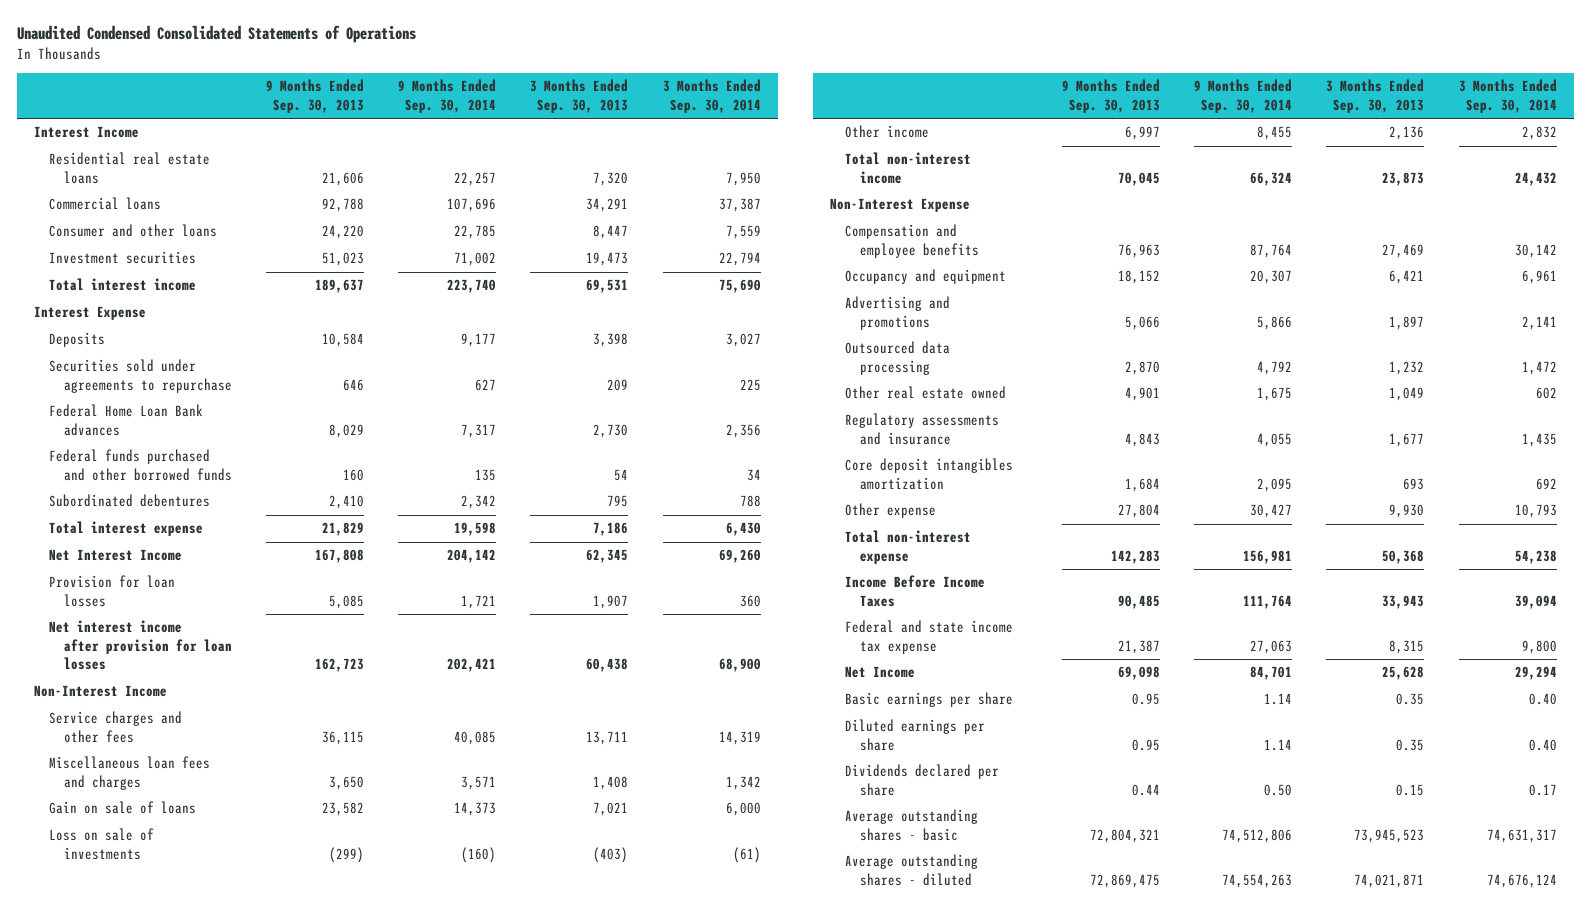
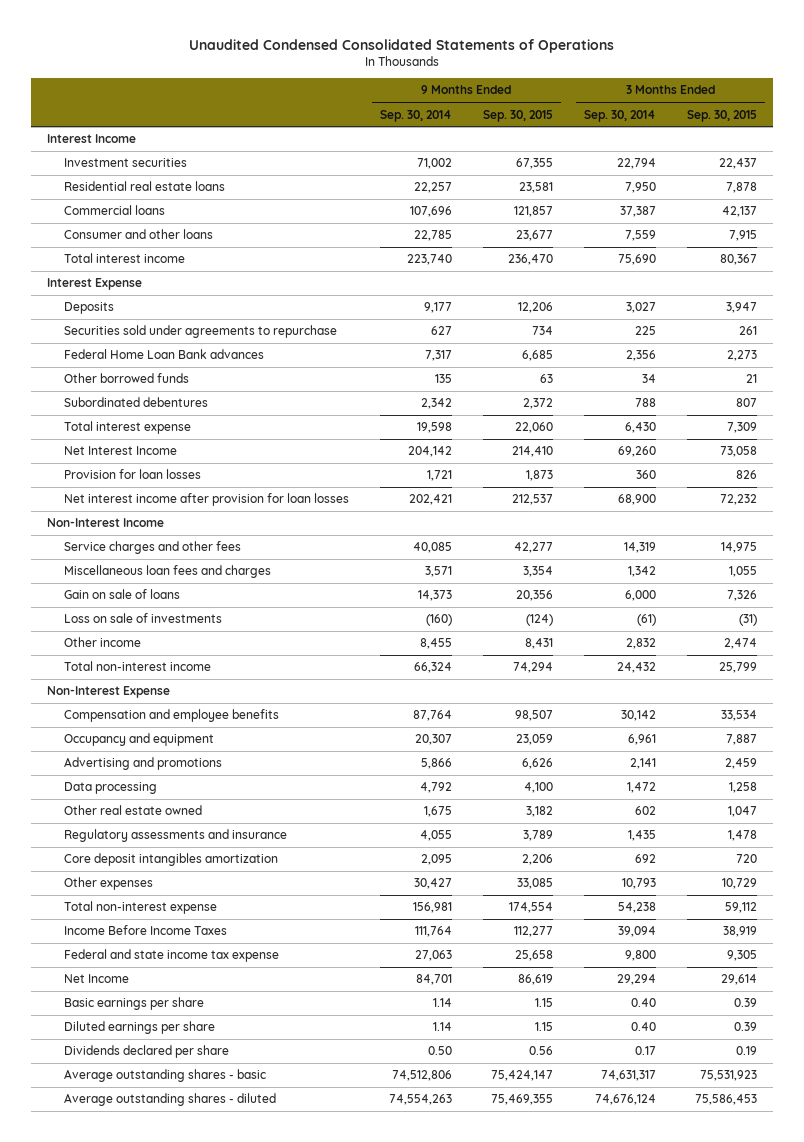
[266,79,365,113] 9 Months Ended Sep. 30, 2013 -> none
[530,79,629,113] 3 Months Ended Sep. 30, 2013 -> none
none -> [483,109,554,122] Sep. 30, 2015
none -> [687,109,758,122] Sep. 30, 2015
[49,251,197,265] Investment securities -> [63,158,187,168] Investment securities
[49,449,233,481] Federal funds purchased and other borrowed funds -> [63,373,189,384] Other borrowed funds
[845,341,951,375] Outsourced data processing -> [63,782,157,795] Data processing
[845,503,937,519] Other expense -> [63,877,153,891] Other expenses

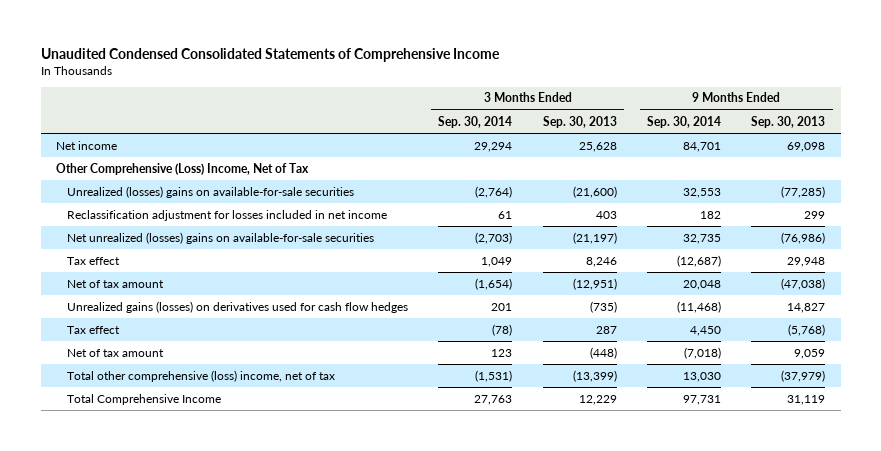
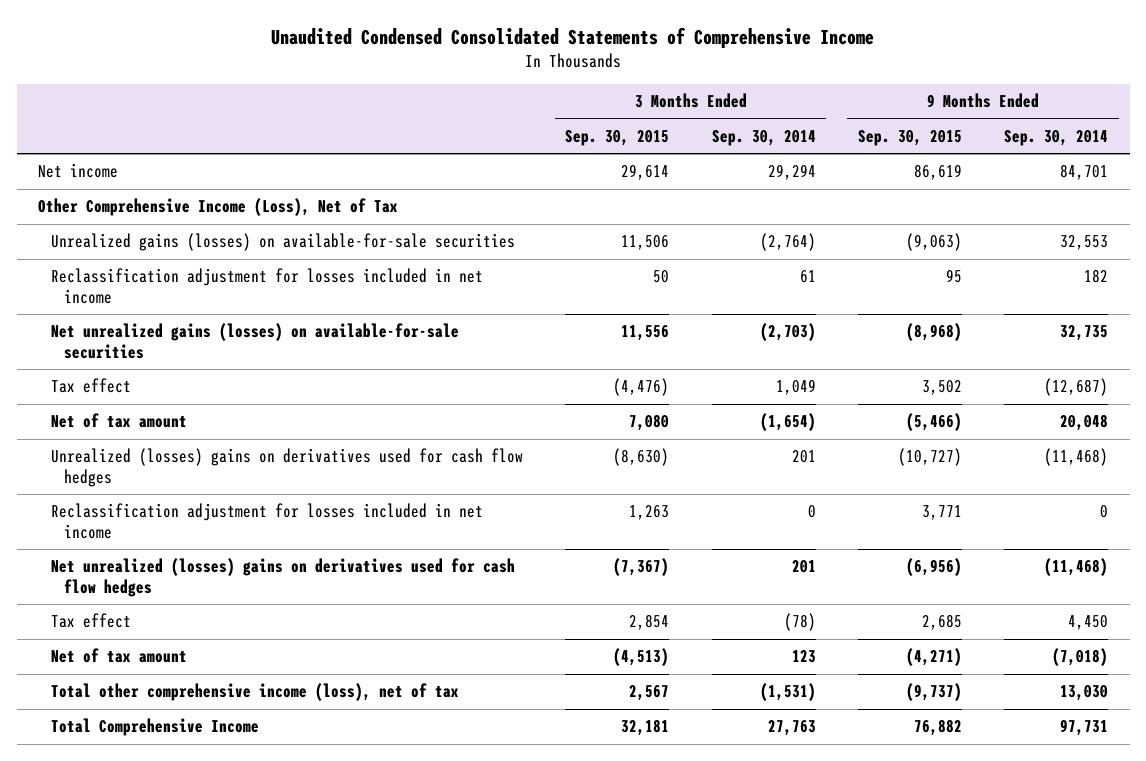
[542,115,617,128] Sep. 30, 2013 -> none
[751,115,826,128] Sep. 30, 2013 -> none
none -> [565,129,670,146] Sep. 30, 2015
none -> [858,129,963,146] Sep. 30, 2015
[56,162,310,175] Other Comprehensive (Loss) Income, Net of Tax -> [37,198,398,217] Other Comprehensive Income (Loss), Net of Tax
[67,185,355,198] Unrealized (losses) gains on available-for-sale securities -> [51,233,516,252] Unrealized gains (losses) on available-for-sale securities
[67,231,375,244] Net unrealized (losses) gains on available-for-sale securities -> [51,323,460,360] Net unrealized gains (losses) on available-for-sale securities
[67,300,409,313] Unrealized gains (losses) on derivatives used for cash flow hedges -> [51,448,524,488] Unrealized (losses) gains on derivatives used for cash flow hedges
none -> [51,503,484,540] Reclassification adjustment for losses included in net income
none -> [51,558,516,598] Net unrealized (losses) gains on derivatives used for cash flow hedges
[67,369,336,382] Total other comprehensive (loss) income, net of tax -> [51,683,460,702] Total other comprehensive income (loss), net of tax

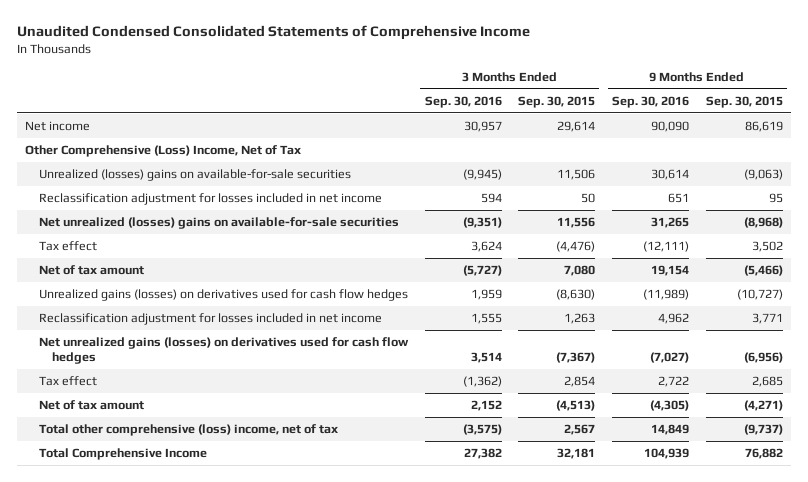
[711,129,816,146] Sep. 30, 2014 -> none
[1004,129,1109,146] Sep. 30, 2014 -> none
none -> [424,95,502,108] Sep. 30, 2016
none -> [611,95,689,108] Sep. 30, 2016
[37,198,398,217] Other Comprehensive Income (Loss), Net of Tax -> [25,144,302,157] Other Comprehensive (Loss) Income, Net of Tax
[51,233,516,252] Unrealized gains (losses) on available-for-sale securities -> [38,168,351,181] Unrealized (losses) gains on available-for-sale securities
[51,323,460,360] Net unrealized gains (losses) on available-for-sale securities -> [38,216,399,229] Net unrealized (losses) gains on available-for-sale securities
[51,448,524,488] Unrealized (losses) gains on derivatives used for cash flow hedges -> [38,288,408,301] Unrealized gains (losses) on derivatives used for cash flow hedges
[51,558,516,598] Net unrealized (losses) gains on derivatives used for cash flow hedges -> [38,336,409,365] Net unrealized gains (losses) on derivatives used for cash flow hedges
[51,683,460,702] Total other comprehensive income (loss), net of tax -> [38,423,338,436] Total other comprehensive (loss) income, net of tax

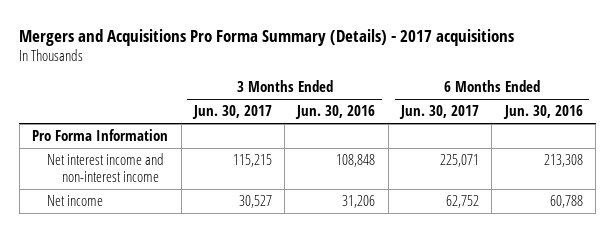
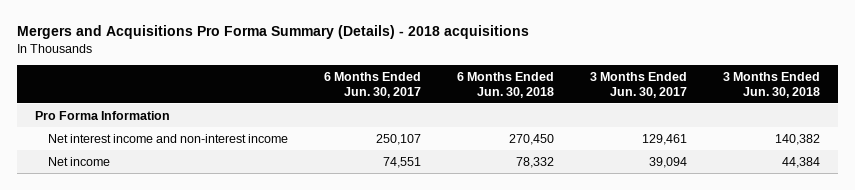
[19,28,515,46] Mergers and Acquisitions Pro Forma Summary (Details) - 2017 acquisitions -> [16,25,529,40] Mergers and Acquisitions Pro Forma Summary (Details) - 2018 acquisitions
[295,105,376,120] Jun. 30, 2016 -> none
[502,105,583,120] Jun. 30, 2016 -> none
none -> [457,71,555,98] 6 Months Ended Jun. 30, 2018
none -> [723,71,821,98] 3 Months Ended Jun. 30, 2018
[232,154,272,168] 115,215 -> [642,133,688,145] 129,461
[440,154,480,168] 225,071 -> [376,133,422,145] 250,107
[238,195,272,209] 30,527 -> [649,156,688,168] 39,094
[446,195,480,209] 62,752 -> [383,156,422,168] 74,551

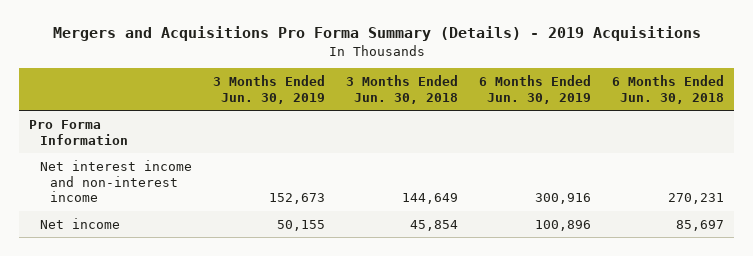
[16,25,529,40] Mergers and Acquisitions Pro Forma Summary (Details) - 2018 acquisitions -> [52,26,701,42] Mergers and Acquisitions Pro Forma Summary (Details) - 2019 Acquisitions
[324,71,422,98] 6 Months Ended Jun. 30, 2017 -> none
[590,71,688,98] 3 Months Ended Jun. 30, 2017 -> none
none -> [212,75,325,104] 3 Months Ended Jun. 30, 2019
none -> [478,75,591,104] 6 Months Ended Jun. 30, 2019
[509,133,555,145] 270,450 -> [667,193,724,205] 270,231
[775,133,821,145] 140,382 -> [401,193,458,205] 144,649
[516,156,555,168] 78,332 -> [675,219,724,231] 85,697
[782,156,821,168] 44,384 -> [409,219,458,231] 45,854

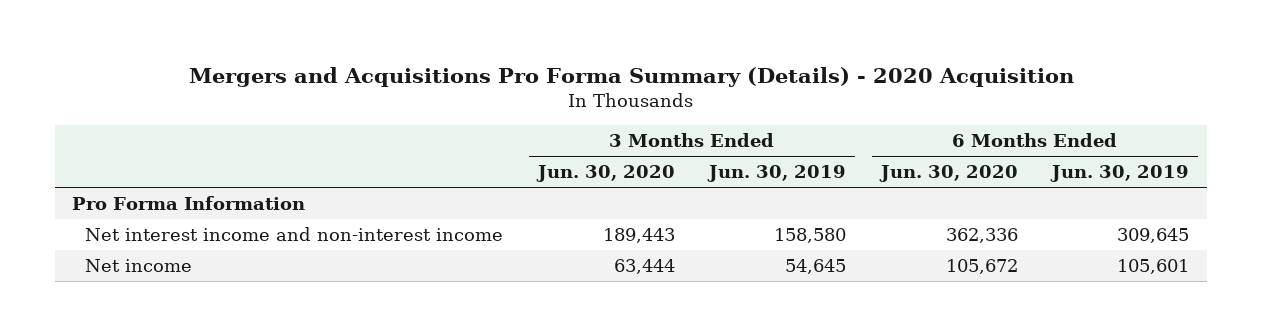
[52,26,701,42] Mergers and Acquisitions Pro Forma Summary (Details) - 2019 Acquisitions -> [188,66,1074,87] Mergers and Acquisitions Pro Forma Summary (Details) - 2020 Acquisition
[345,75,458,104] 3 Months Ended Jun. 30, 2018 -> none
[611,75,724,104] 6 Months Ended Jun. 30, 2018 -> none
none -> [535,165,675,183] Jun. 30, 2020
none -> [878,165,1018,183] Jun. 30, 2020
[268,193,325,205] 152,673 -> [774,228,847,244] 158,580
[534,193,591,205] 300,916 -> [1117,228,1190,244] 309,645
[276,219,325,231] 50,155 -> [785,259,847,275] 54,645
[534,219,591,231] 100,896 -> [1117,259,1190,275] 105,601

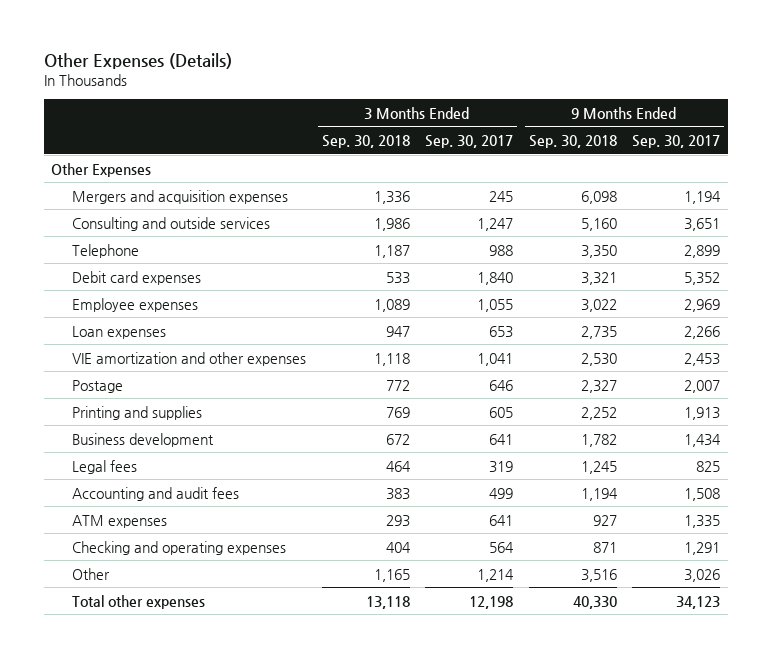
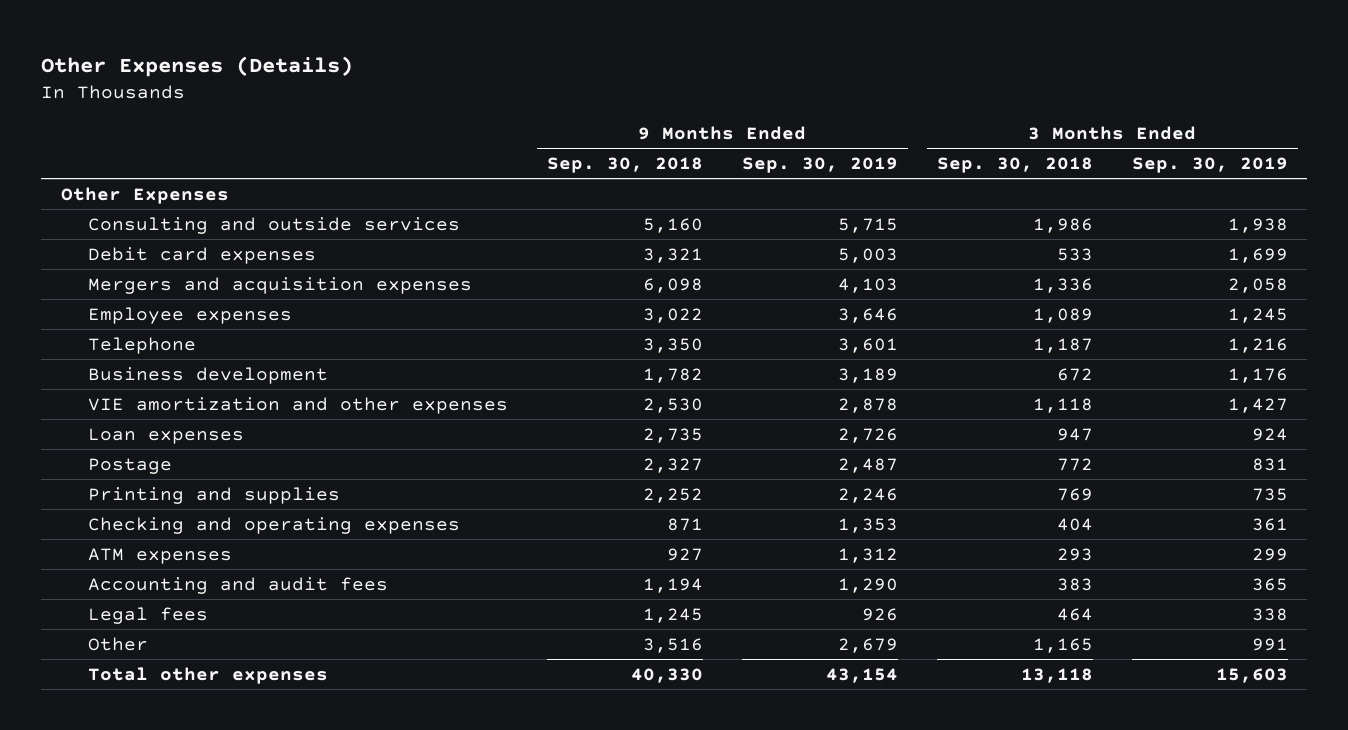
[425,135,514,149] Sep. 30, 2017 -> none
[631,135,720,149] Sep. 30, 2017 -> none
none -> [741,156,898,173] Sep. 30, 2019
none -> [1131,156,1288,173] Sep. 30, 2019
[72,189,289,204] Mergers and acquisition expenses -> [87,276,472,294] Mergers and acquisition expenses
[72,243,140,258] Telephone -> [87,336,196,354] Telephone
[72,432,215,447] Business development -> [87,366,328,384] Business development
[72,325,167,339] Loan expenses -> [87,427,244,444] Loan expenses
[72,514,168,528] ATM expenses -> [87,547,232,564] ATM expenses
[72,486,240,501] Accounting and audit fees -> [87,576,388,594] Accounting and audit fees
[72,459,138,474] Legal fees -> [87,606,208,624] Legal fees

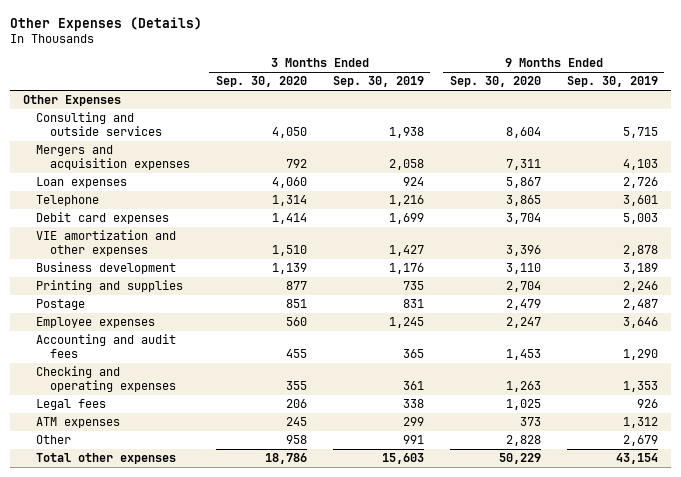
[546,156,703,173] Sep. 30, 2018 -> none
[936,156,1093,173] Sep. 30, 2018 -> none
none -> [215,76,307,88] Sep. 30, 2020
none -> [449,76,541,88] Sep. 30, 2020
[87,427,244,444] Loan expenses -> [36,177,128,189] Loan expenses
[87,246,316,264] Debit card expenses -> [36,212,170,225] Debit card expenses
[87,366,328,384] Business development -> [36,262,177,275] Business development
[87,457,172,474] Postage -> [36,299,86,311] Postage
[87,306,292,324] Employee expenses -> [36,317,156,329] Employee expenses
[87,516,460,534] Checking and operating expenses -> [36,366,176,393] Checking and operating expenses
[87,547,232,564] ATM expenses -> [36,417,121,429] ATM expenses

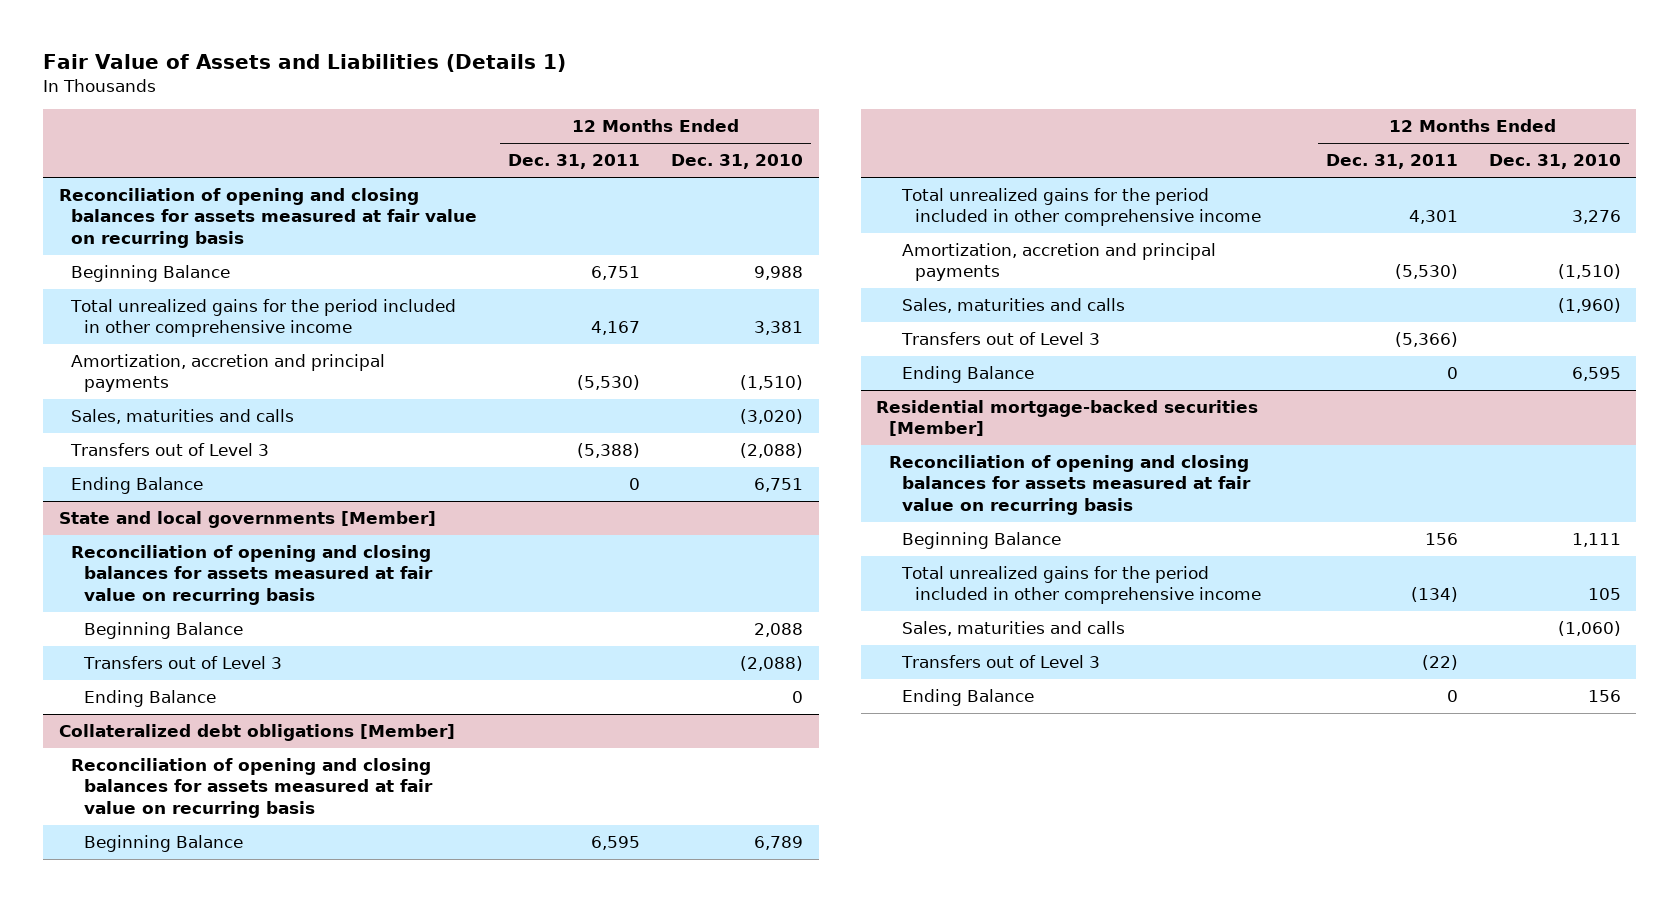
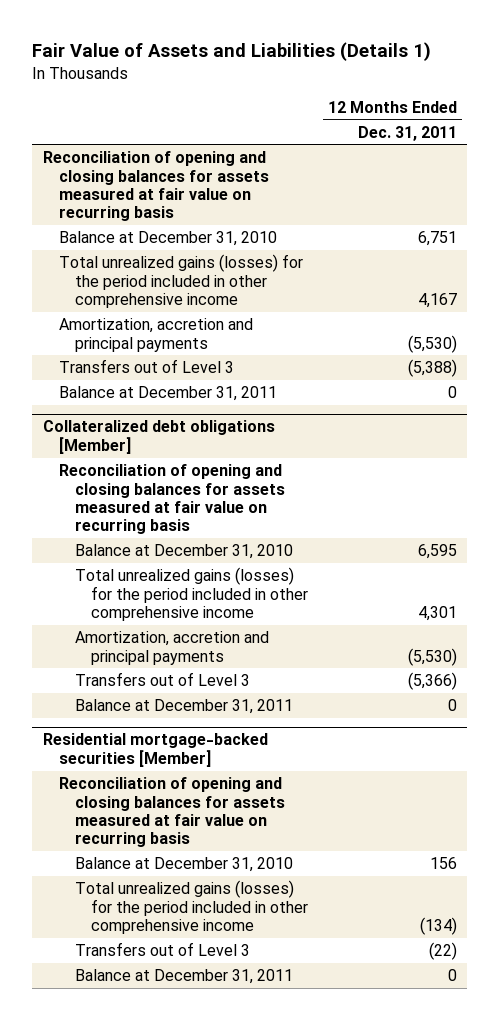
[671,154,804,170] Dec. 31, 2010 -> none
[71,265,231,283] Beginning Balance -> [58,231,277,247] Balance at December 31, 2010
[70,299,457,338] Total unrealized gains for the period included in other comprehensive income -> [58,254,303,309] Total unrealized gains (losses) for the period included in other comprehensive income
[71,409,295,425] Sales, maturities and calls -> none
[58,511,436,529] State and local governments [Member] -> none
[71,545,434,605] Reconciliation of opening and closing balances for assets measured at fair value on recurring basis -> none
[84,622,244,640] Beginning Balance -> none
[83,656,283,670] Transfers out of Level 3 -> none
[84,690,217,708] Ending Balance -> none
[71,477,204,495] Ending Balance -> [58,386,277,402] Balance at December 31, 2011
[84,835,244,853] Beginning Balance -> [74,544,293,560] Balance at December 31, 2010
[900,188,1261,227] Total unrealized gains for the period included in other comprehensive income -> [74,567,308,622] Total unrealized gains (losses) for the period included in other comprehensive income
[901,298,1125,314] Sales, maturities and calls -> none
[901,366,1034,384] Ending Balance -> [74,699,293,715] Balance at December 31, 2011
[901,621,1125,637] Sales, maturities and calls -> none
[901,532,1061,550] Beginning Balance -> [74,857,293,873] Balance at December 31, 2010
[900,566,1261,605] Total unrealized gains for the period included in other comprehensive income -> [74,880,308,935] Total unrealized gains (losses) for the period included in other comprehensive income
[901,689,1034,707] Ending Balance -> [74,969,293,985] Balance at December 31, 2011

